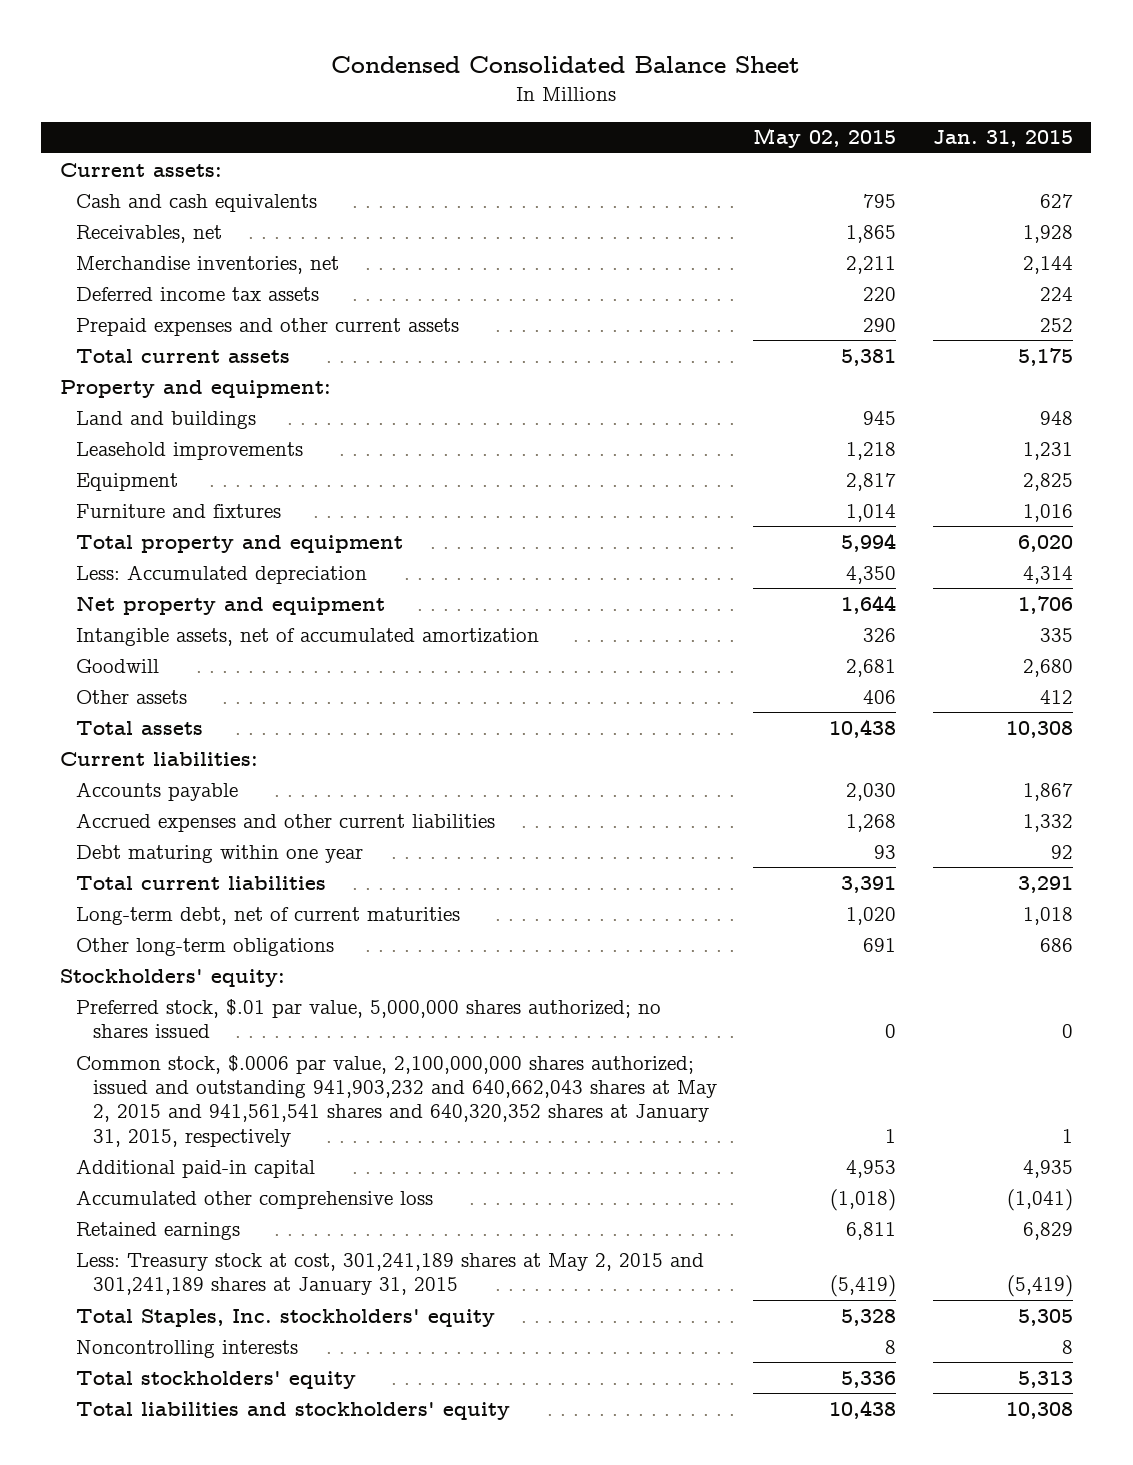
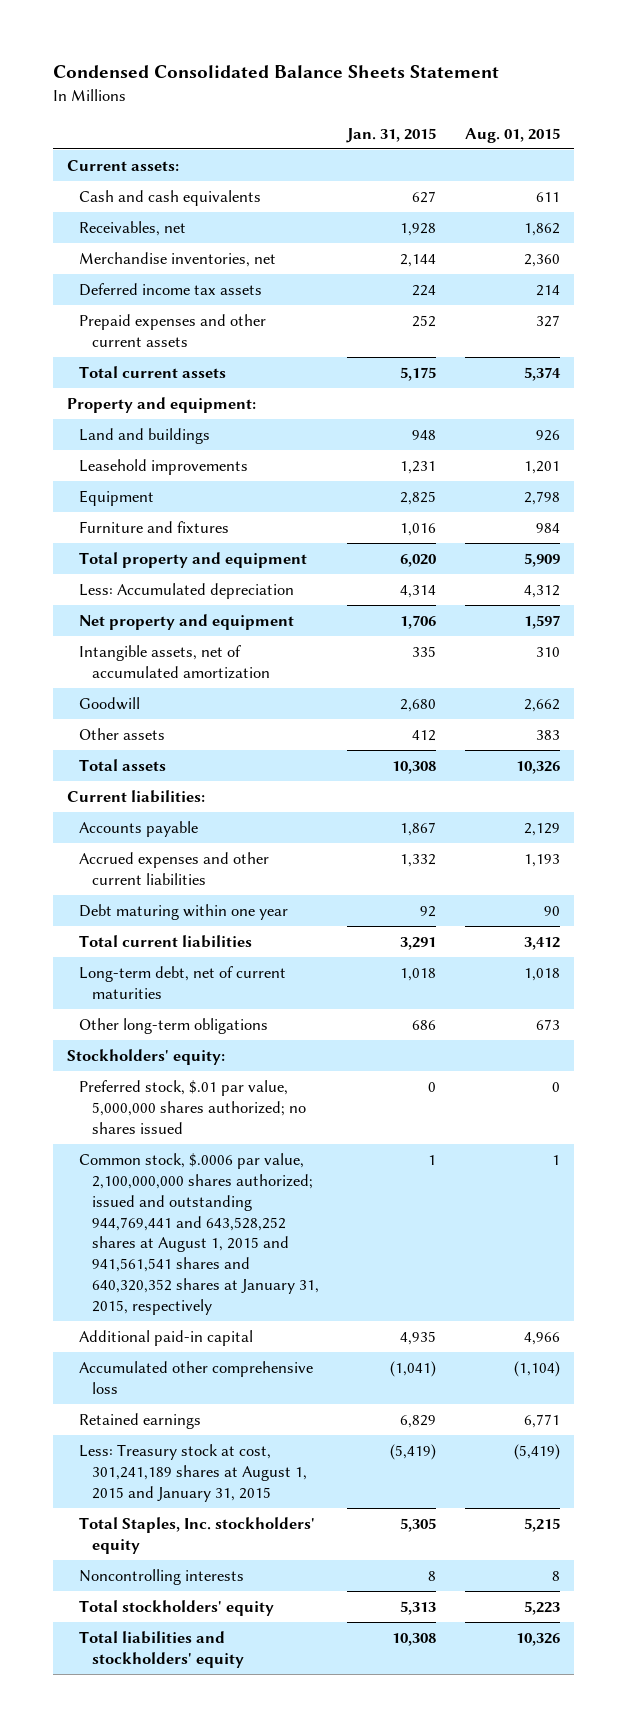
[331,56,801,74] Condensed Consolidated Balance Sheet -> [52,65,499,79] Condensed Consolidated Balance Sheets Statement
[753,128,897,149] May 02, 2015 -> none
none -> [464,127,560,143] Aug. 01, 2015
[76,1054,717,1147] Common stock, $.0006 par value, 2,100,000,000 shares authorized; issued and outstanding 941,903,232 and 640,662,043 shares at May 2, 2015 and 941,561,541 shares and 640,320,352 shares at January 31, 2015, respectively -> [79,1152,319,1316] Common stock, $.0006 par value, 2,100,000,000 shares authorized; issued and outstanding 944,769,441 and 643,528,252 shares at August 1, 2015 and 941,561,541 shares and 640,320,352 shares at January 31, 2015, respectively
[76,1252,705,1295] Less: Treasury stock at cost, 301,241,189 shares at May 2, 2015 and 301,241,189 shares at January 31, 2015 -> [79,1443,307,1502] Less: Treasury stock at cost, 301,241,189 shares at August 1, 2015 and January 31, 2015

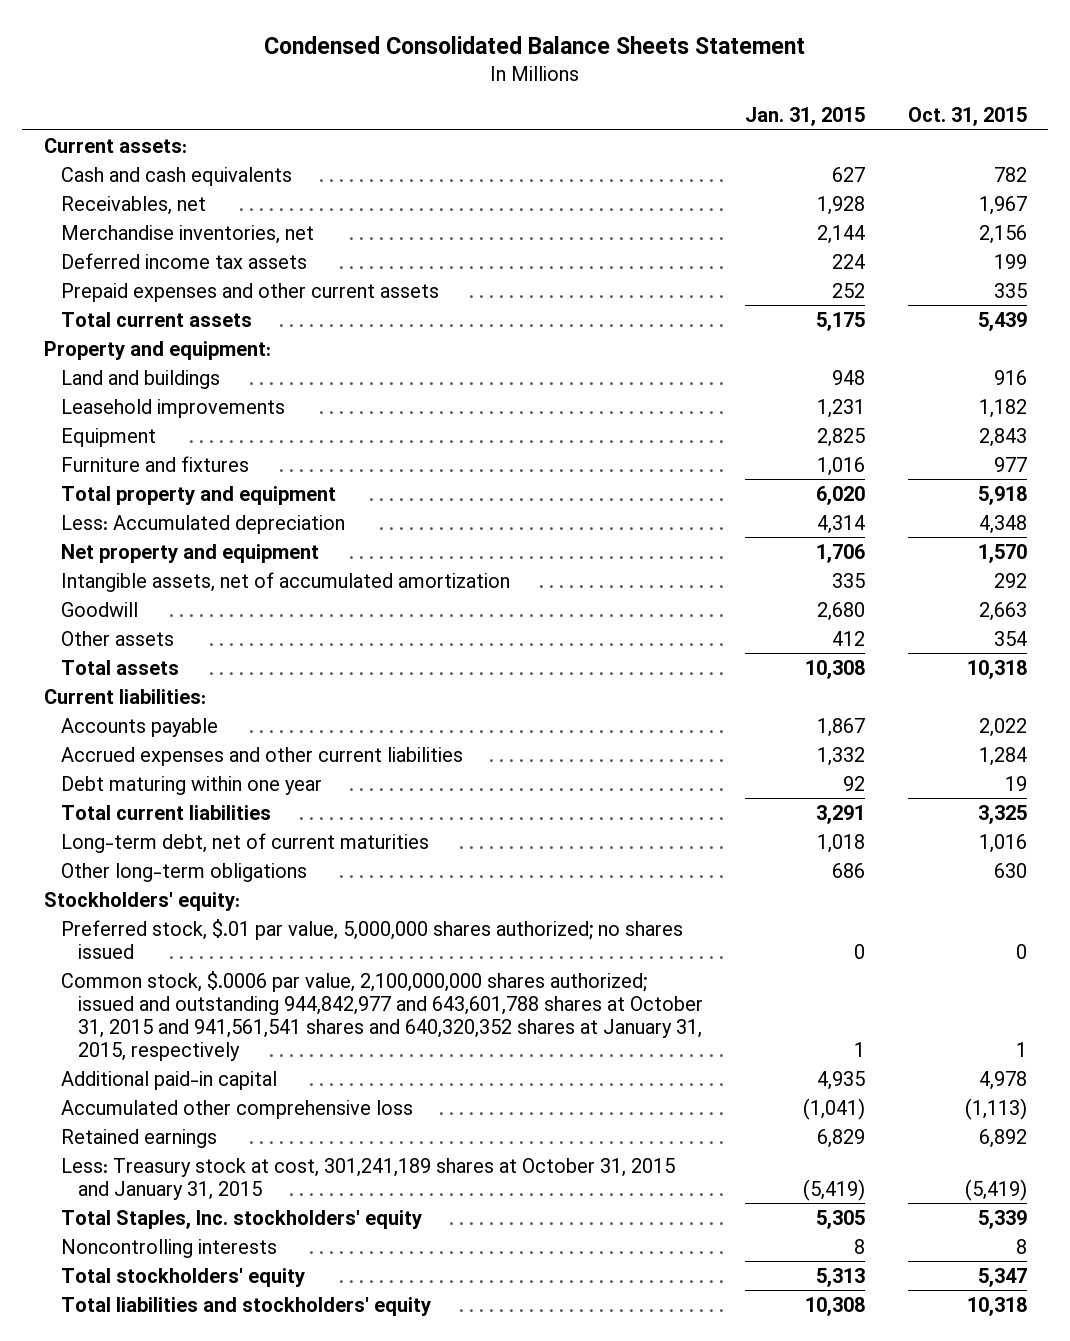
[464,127,560,143] Aug. 01, 2015 -> none
none -> [907,107,1027,127] Oct. 31, 2015
[79,1152,319,1316] Common stock, $.0006 par value, 2,100,000,000 shares authorized; issued and outstanding 944,769,441 and 643,528,252 shares at August 1, 2015 and 941,561,541 shares and 640,320,352 shares at January 31, 2015, respectively -> [60,970,703,1062] Common stock, $.0006 par value, 2,100,000,000 shares authorized; issued and outstanding 944,842,977 and 643,601,788 shares at October 31, 2015 and 941,561,541 shares and 640,320,352 shares at January 31, 2015, respectively
[79,1443,307,1502] Less: Treasury stock at cost, 301,241,189 shares at August 1, 2015 and January 31, 2015 -> [60,1157,675,1200] Less: Treasury stock at cost, 301,241,189 shares at October 31, 2015 and January 31, 2015

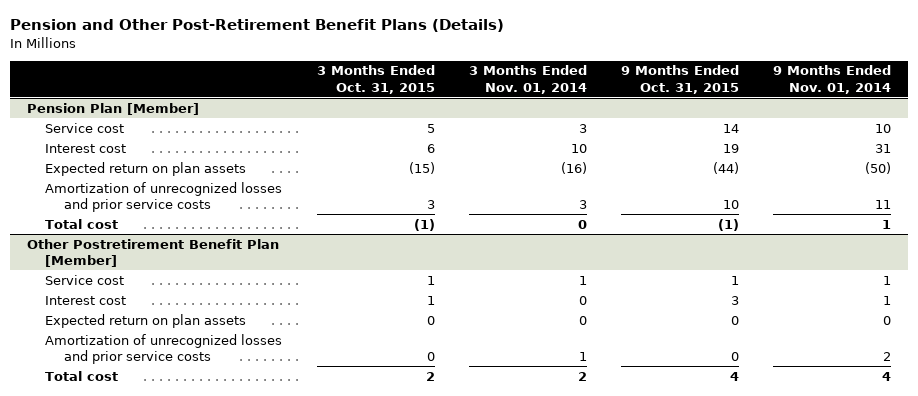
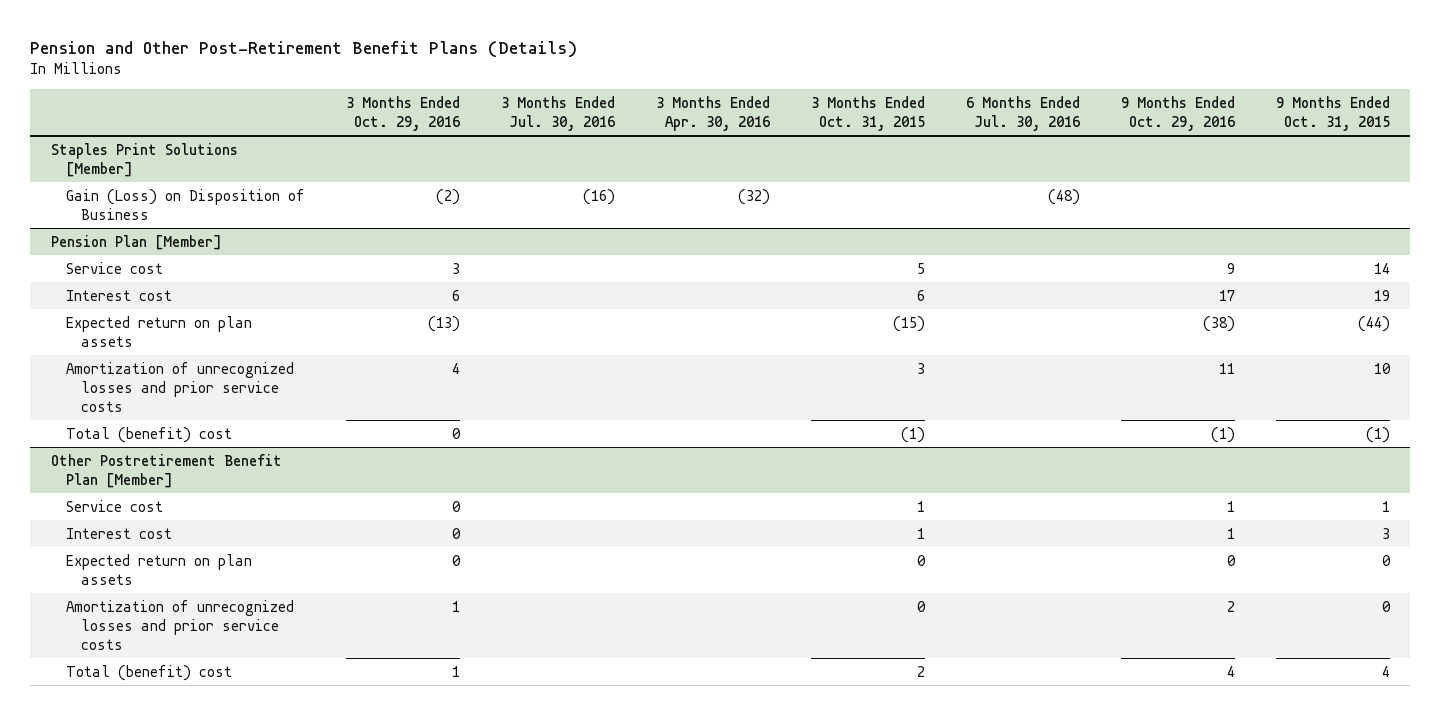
[468,65,587,94] 3 Months Ended Nov. 01, 2014 -> none
[772,65,891,94] 9 Months Ended Nov. 01, 2014 -> none
none -> [345,95,460,131] 3 Months Ended Oct. 29, 2016
none -> [500,95,615,131] 3 Months Ended Jul. 30, 2016
none -> [655,95,770,131] 3 Months Ended Apr. 30, 2016
none -> [965,95,1080,131] 6 Months Ended Jul. 30, 2016
none -> [1120,95,1235,131] 9 Months Ended Oct. 29, 2016
none -> [50,142,238,177] Staples Print Solutions [Member]
none -> [65,188,305,220] Gain (Loss) on Disposition of Business
[45,218,119,229] Total cost -> [65,426,232,443] Total (benefit) cost
[45,370,119,381] Total cost -> [65,664,232,681] Total (benefit) cost

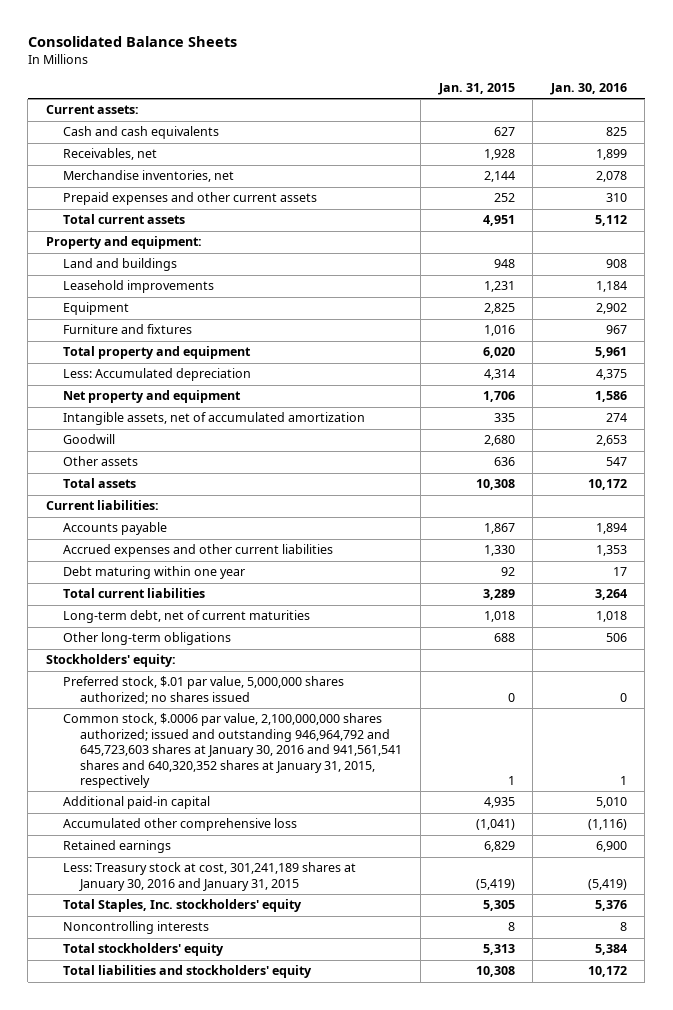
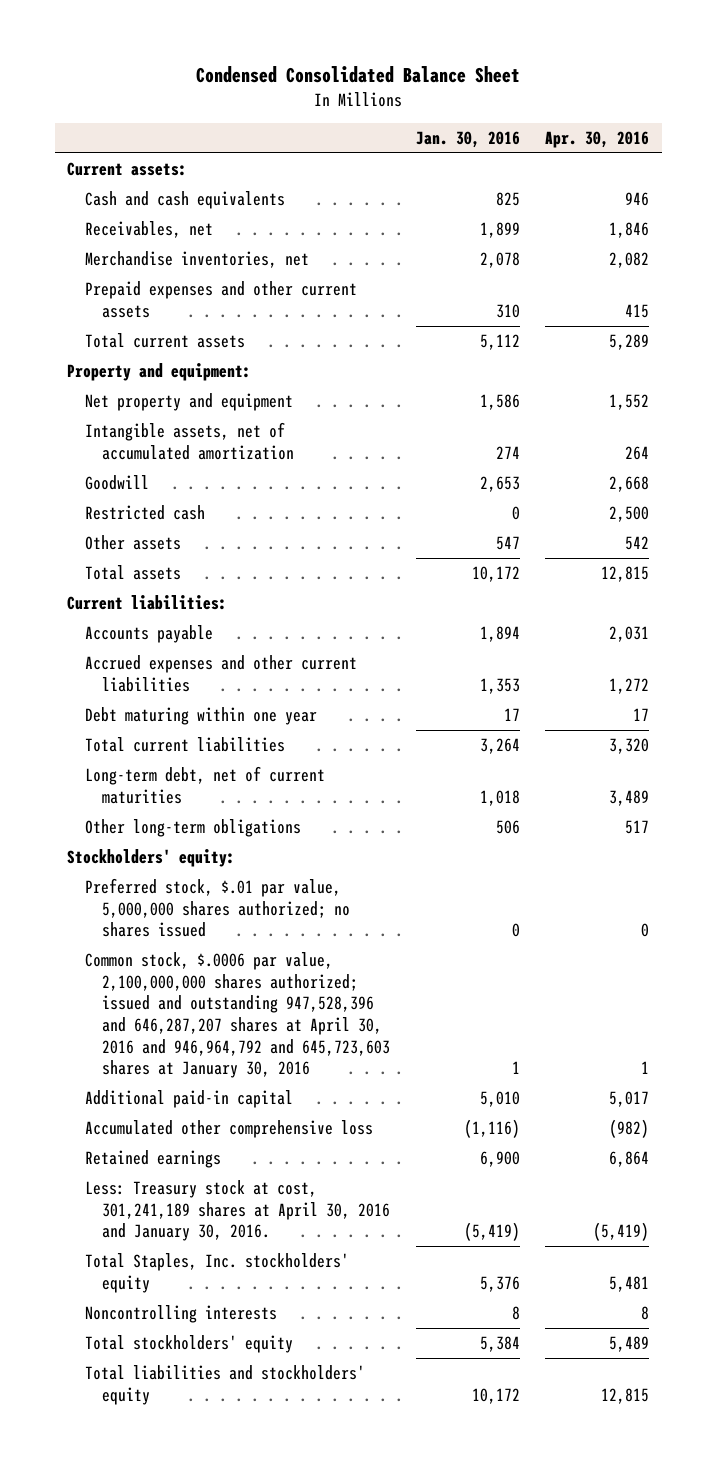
[27,36,237,48] Consolidated Balance Sheets -> [196,65,521,83] Condensed Consolidated Balance Sheet
[437,83,515,96] Jan. 31, 2015 -> none
none -> [545,131,650,149] Apr. 30, 2016
[63,258,178,272] Land and buildings -> none
[63,280,215,294] Leasehold improvements -> none
[63,302,130,316] Equipment -> none
[63,324,193,335] Furniture and fixtures -> none
[63,346,252,360] Total property and equipment -> none
[63,368,252,382] Less: Accumulated depreciation -> none
none -> [84,505,205,521] Restricted cash
[63,713,403,788] Common stock, $.0006 par value, 2,100,000,000 shares authorized; issued and outstanding 946,964,792 and 645,723,603 shares at January 30, 2016 and 941,561,541 shares and 640,320,352 shares at January 31, 2015, respectively -> [84,952,391,1079] Common stock, $.0006 par value, 2,100,000,000 shares authorized; issued and outstanding 947,528,396 and 646,287,207 shares at April 30, 2016 and 946,964,792 and 645,723,603 shares at January 30, 2016
[63,862,357,891] Less: Treasury stock at cost, 301,241,189 shares at January 30, 2016 and January 31, 2015 -> [84,1180,391,1242] Less: Treasury stock at cost, 301,241,189 shares at April 30, 2016 and January 30, 2016.

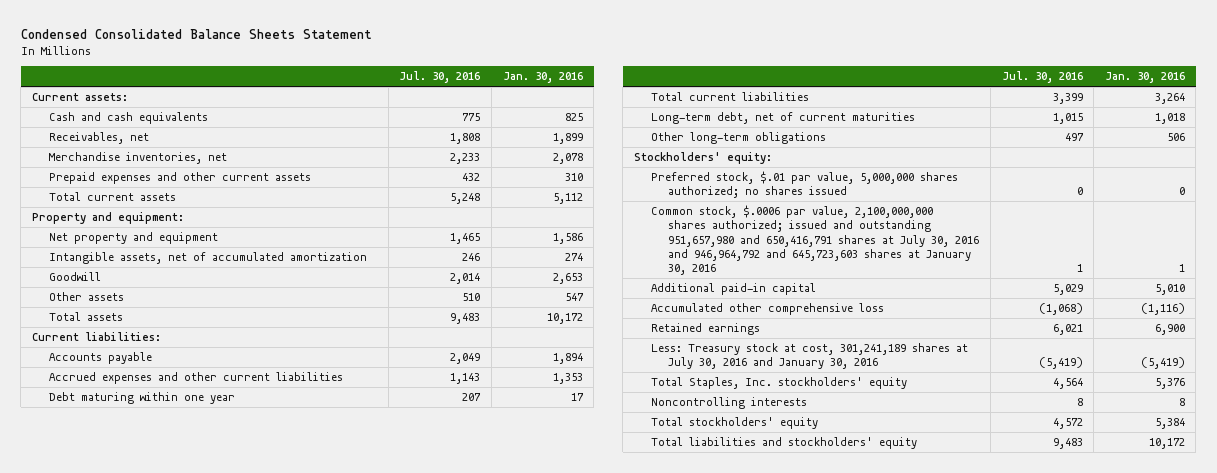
[196,65,521,83] Condensed Consolidated Balance Sheet -> [20,28,372,39] Condensed Consolidated Balance Sheets Statement
[545,131,650,149] Apr. 30, 2016 -> none
none -> [399,71,481,84] Jul. 30, 2016
[84,505,205,521] Restricted cash -> none
[84,952,391,1079] Common stock, $.0006 par value, 2,100,000,000 shares authorized; issued and outstanding 947,528,396 and 646,287,207 shares at April 30, 2016 and 946,964,792 and 645,723,603 shares at January 30, 2016 -> [651,205,980,276] Common stock, $.0006 par value, 2,100,000,000 shares authorized; issued and outstanding 951,657,980 and 650,416,791 shares at July 30, 2016 and 946,964,792 and 645,723,603 shares at January 30, 2016
[84,1180,391,1242] Less: Treasury stock at cost, 301,241,189 shares at April 30, 2016 and January 30, 2016. -> [651,343,969,370] Less: Treasury stock at cost, 301,241,189 shares at July 30, 2016 and January 30, 2016

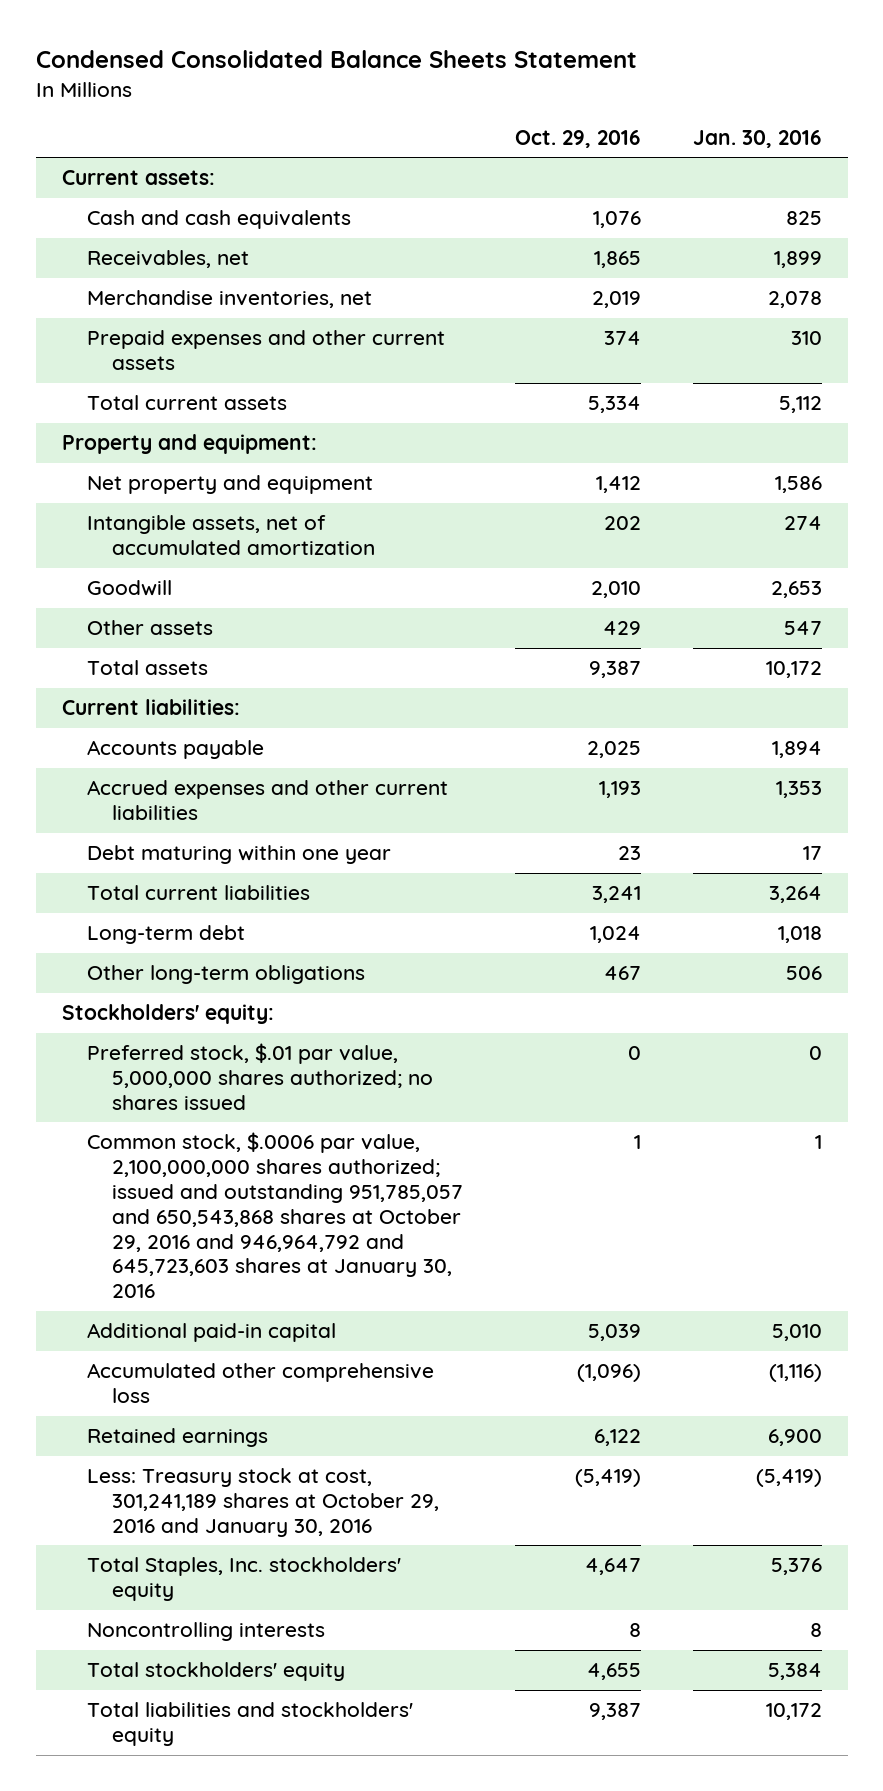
[399,71,481,84] Jul. 30, 2016 -> none
none -> [515,129,642,148] Oct. 29, 2016
[651,112,916,125] Long-term debt, net of current maturities -> [86,925,245,945] Long-term debt
[651,205,980,276] Common stock, $.0006 par value, 2,100,000,000 shares authorized; issued and outstanding 951,657,980 and 650,416,791 shares at July 30, 2016 and 946,964,792 and 645,723,603 shares at January 30, 2016 -> [86,1132,464,1299] Common stock, $.0006 par value, 2,100,000,000 shares authorized; issued and outstanding 951,785,057 and 650,543,868 shares at October 29, 2016 and 946,964,792 and 645,723,603 shares at January 30, 2016
[651,343,969,370] Less: Treasury stock at cost, 301,241,189 shares at July 30, 2016 and January 30, 2016 -> [86,1468,440,1537] Less: Treasury stock at cost, 301,241,189 shares at October 29, 2016 and January 30, 2016

